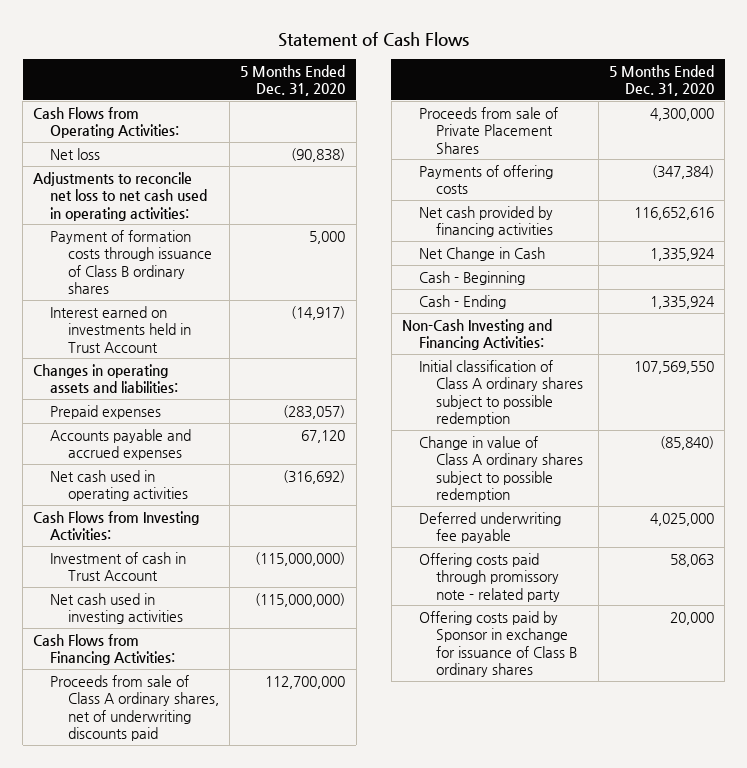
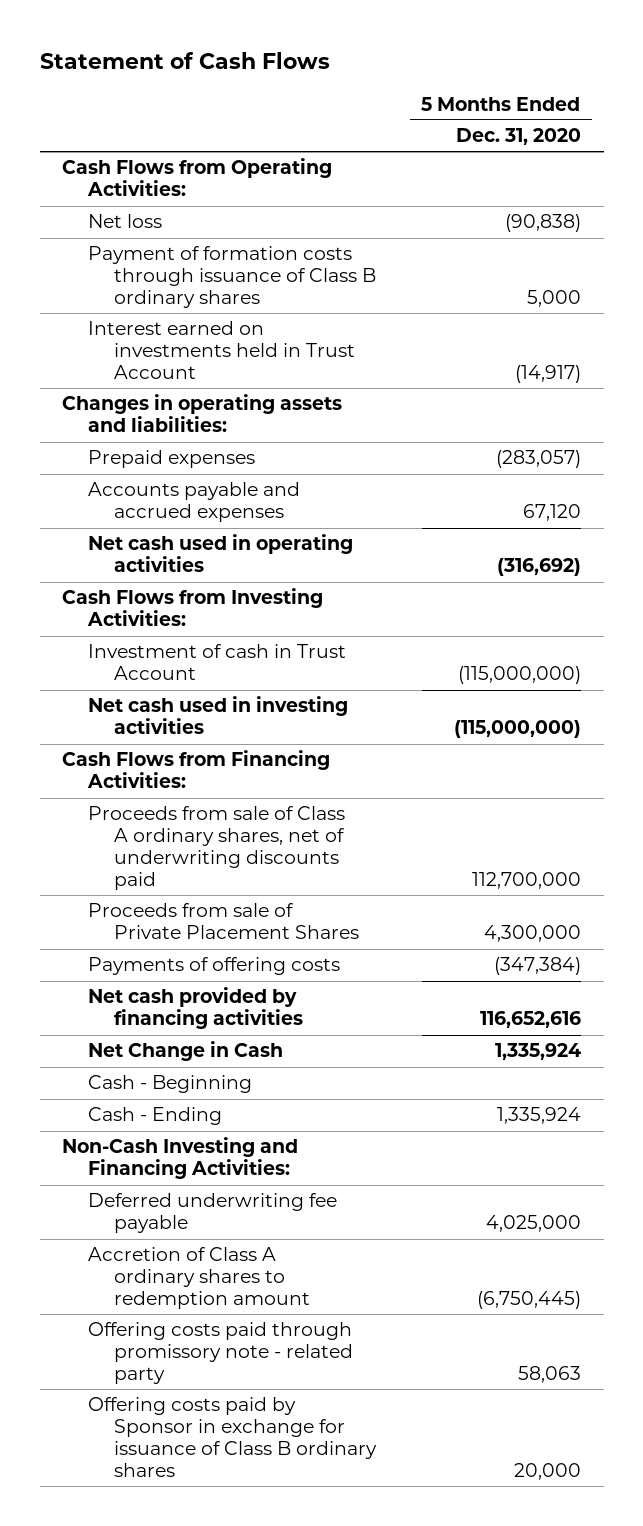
[33,171,208,221] Adjustments to reconcile net loss to net cash used in operating activities: -> none
[419,359,584,426] Initial classification of Class A ordinary shares subject to possible redemption -> none
[419,435,584,502] Change in value of Class A ordinary shares subject to possible redemption -> none
none -> [88,1247,311,1310] Accretion of Class A ordinary shares to redemption amount

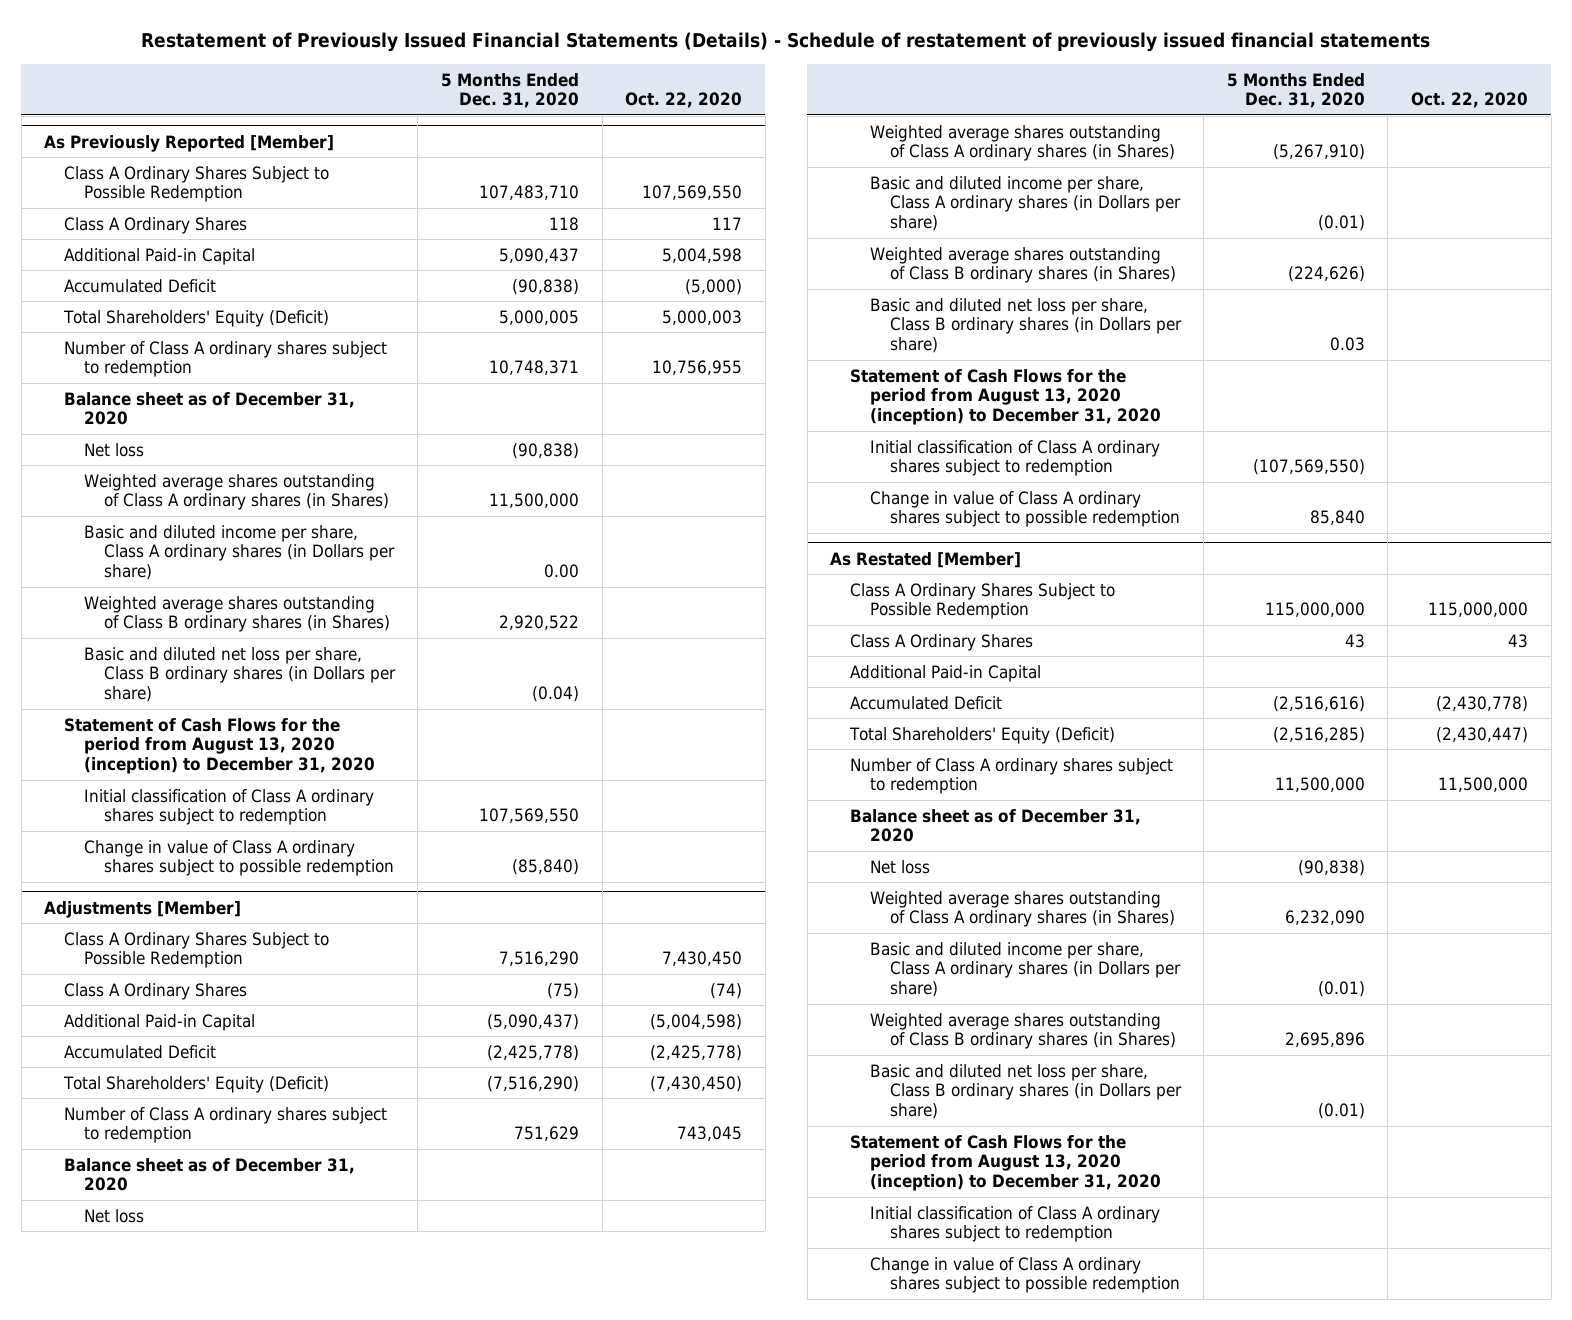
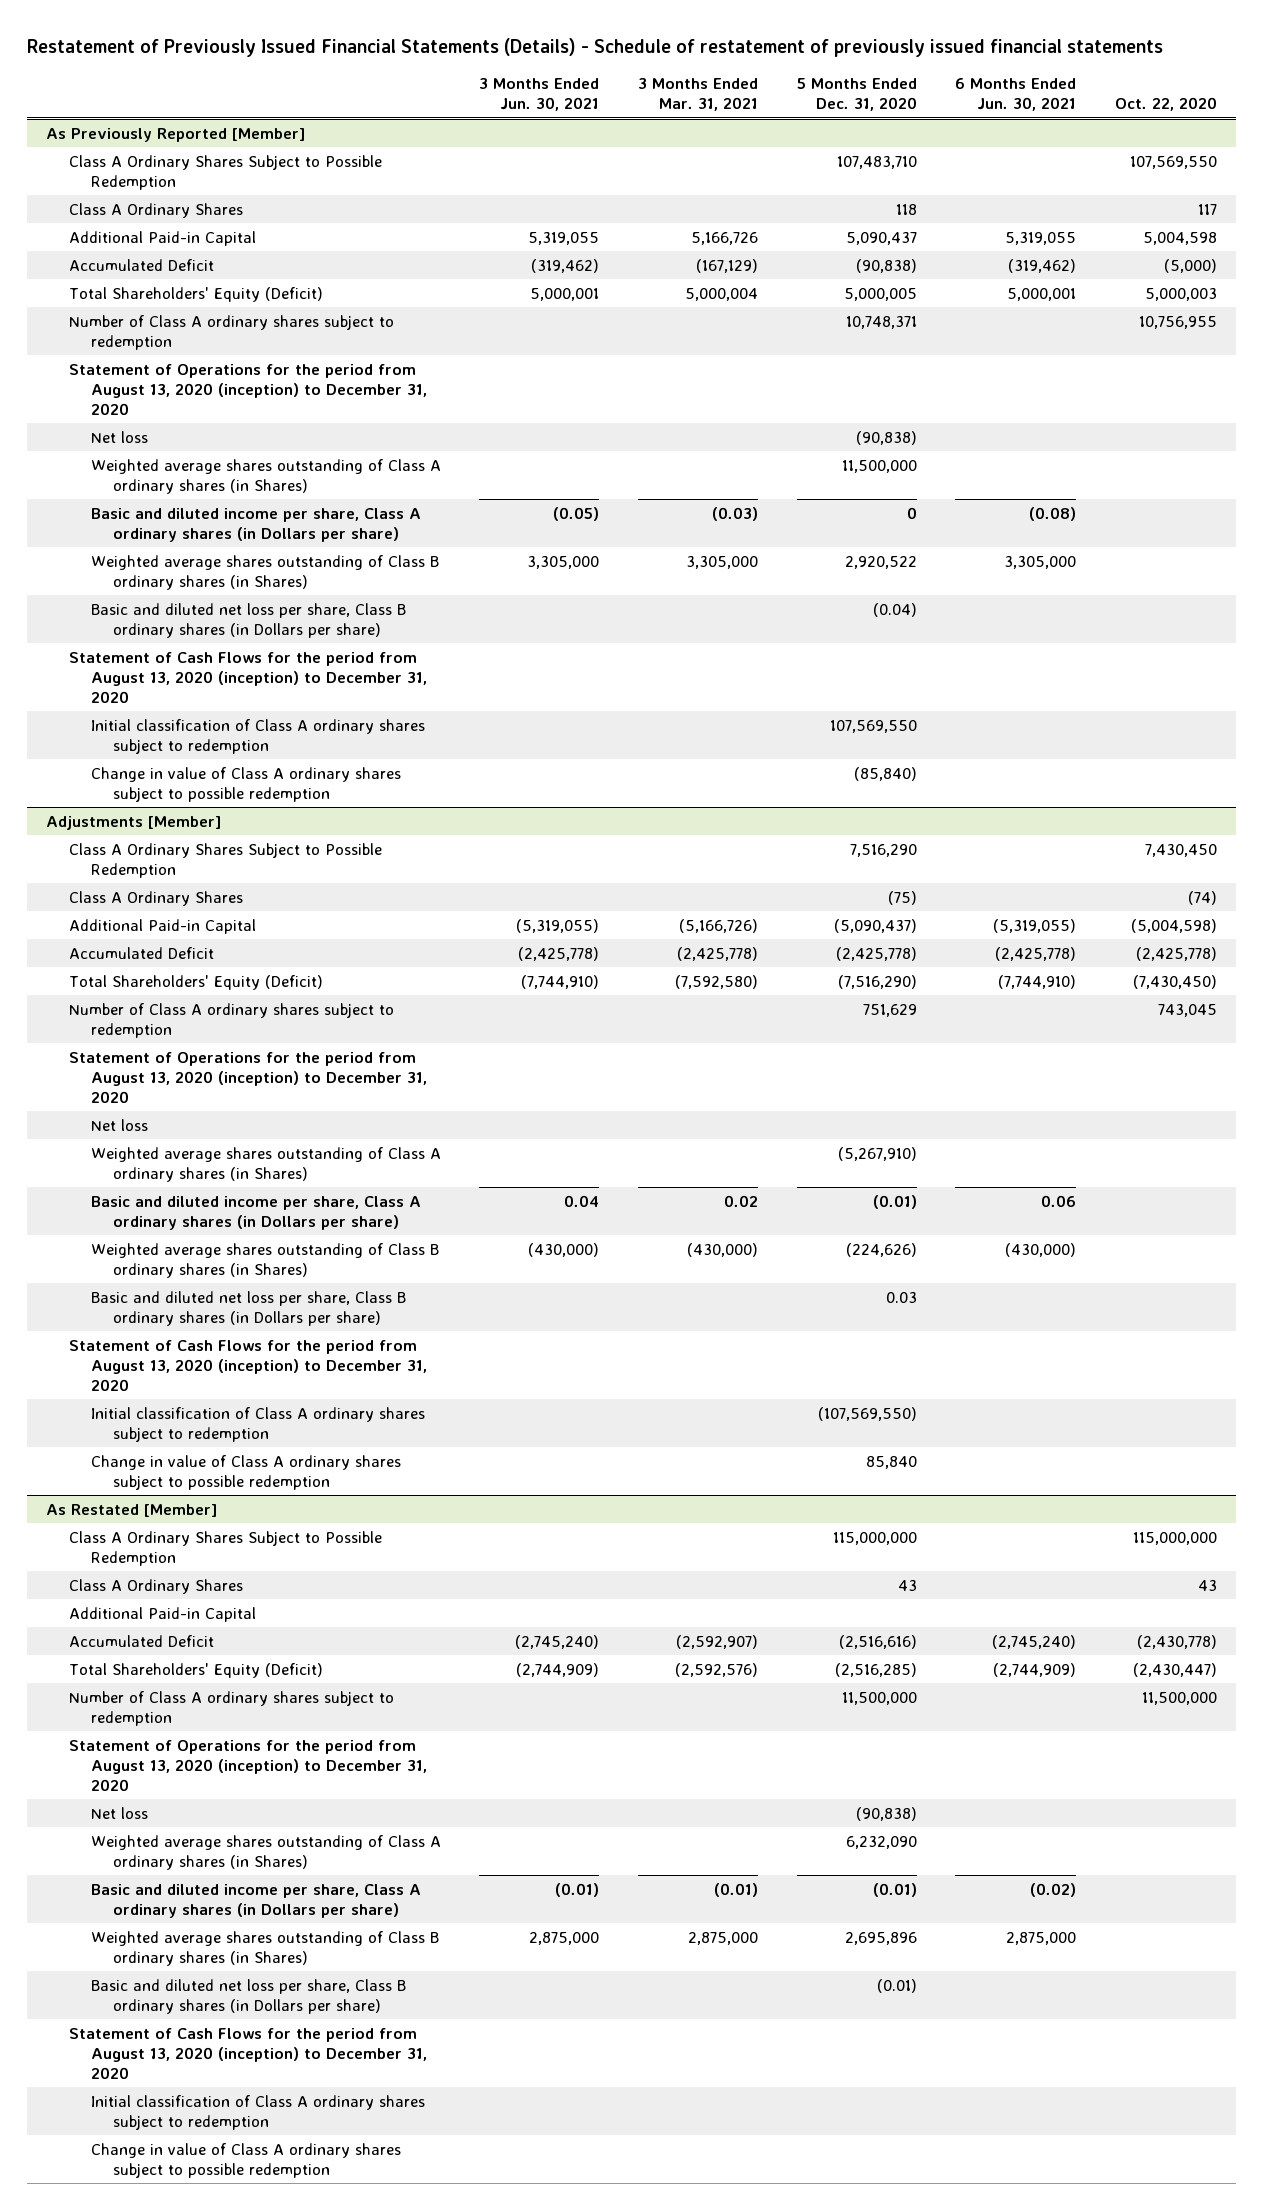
none -> [479,78,600,111] 3 Months Ended Jun. 30, 2021
none -> [638,78,759,111] 3 Months Ended Mar. 31, 2021
none -> [955,78,1077,111] 6 Months Ended Jun. 30, 2021
[64,391,356,426] Balance sheet as of December 31, 2020 -> none
none -> [68,363,427,415] Statement of Operations for the period from August 13, 2020 (inception) to December 31, 2020
[544,564,580,579] 0.00 -> [906,506,917,519] 0
[64,1157,356,1192] Balance sheet as of December 31, 2020 -> none
none -> [68,1051,427,1103] Statement of Operations for the period from August 13, 2020 (inception) to December 31, 2020
[849,808,1141,843] Balance sheet as of December 31, 2020 -> none
none -> [68,1739,427,1791] Statement of Operations for the period from August 13, 2020 (inception) to December 31, 2020

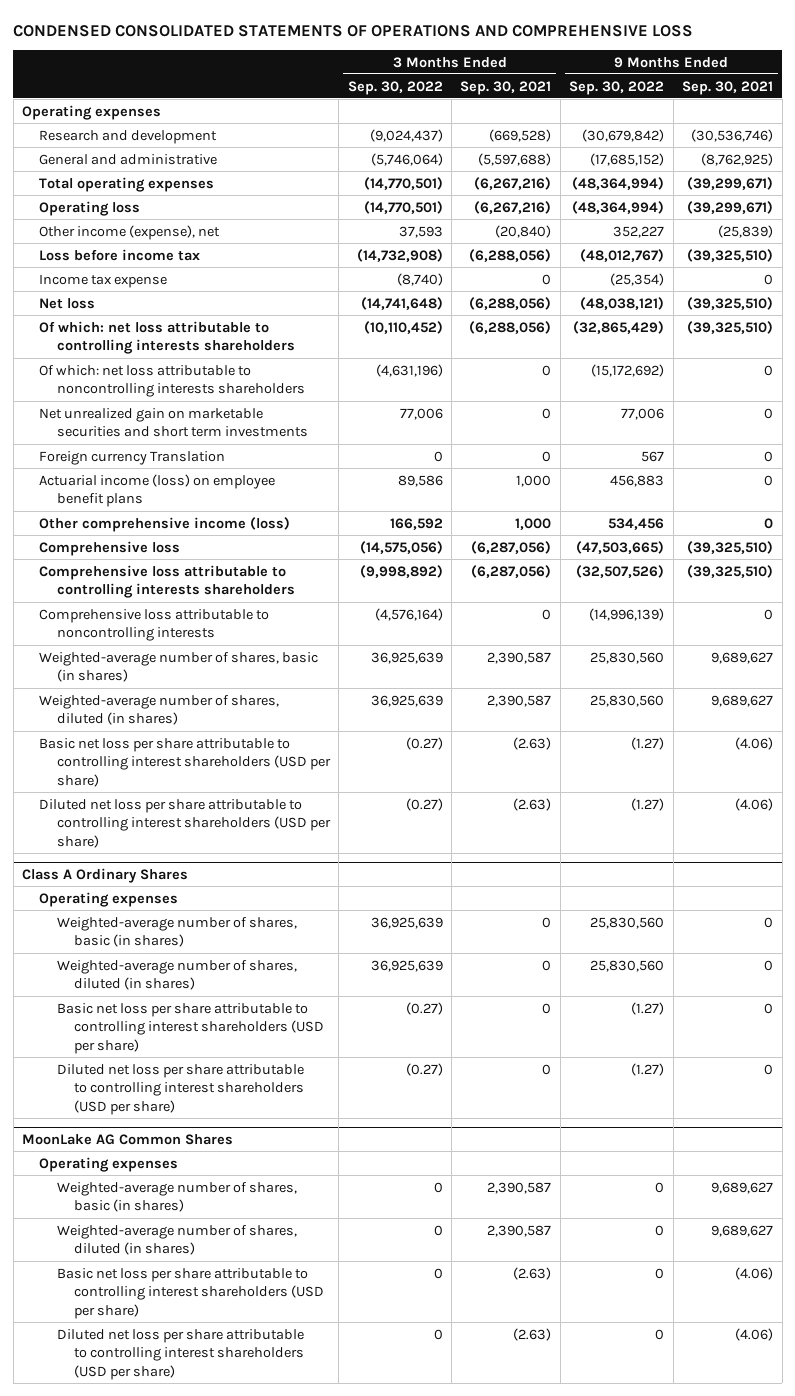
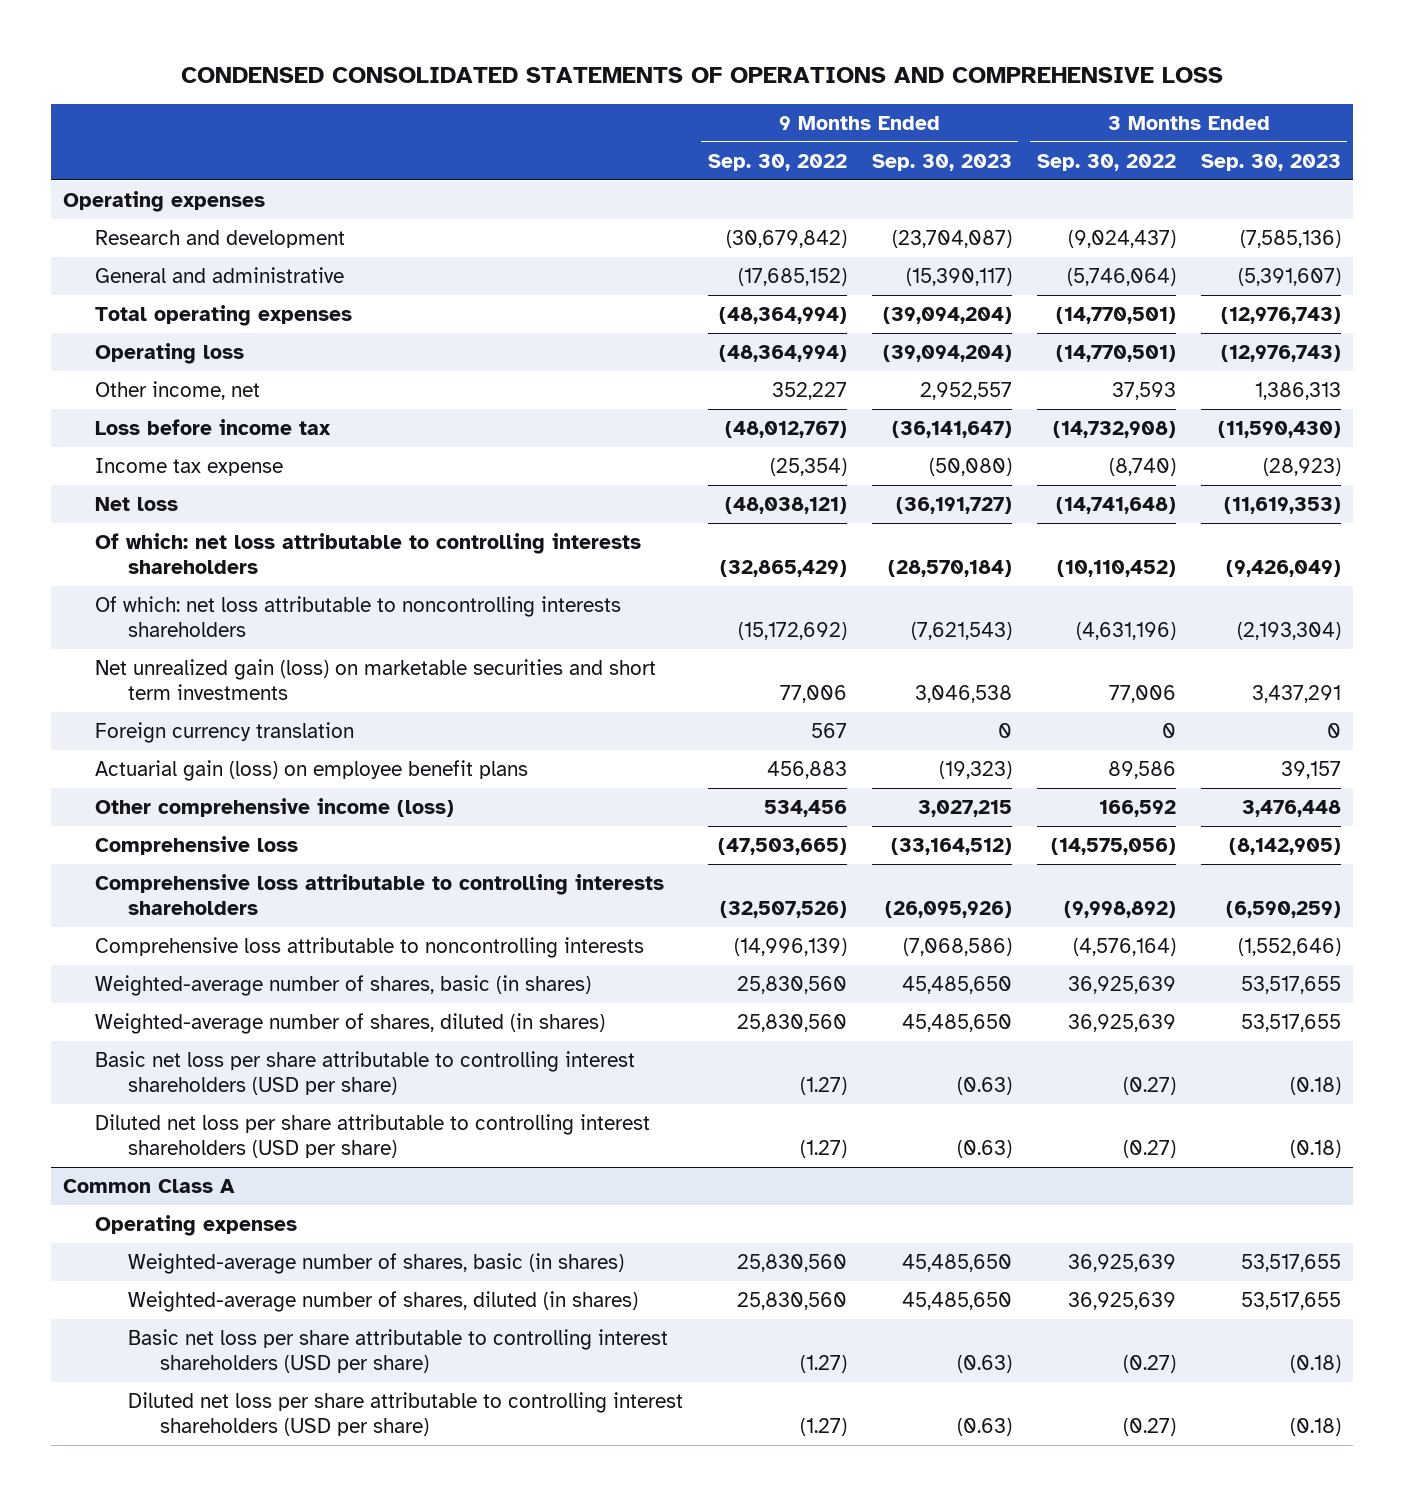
[460,80,552,95] Sep. 30, 2021 -> none
[682,80,774,95] Sep. 30, 2021 -> none
none -> [871,153,1012,171] Sep. 30, 2023
none -> [1200,153,1341,171] Sep. 30, 2023
[39,224,221,240] Other income (expense), net -> [95,381,261,401] Other income, net
[39,407,308,438] Net unrealized gain on marketable securities and short term investments -> [95,659,657,700] Net unrealized gain (loss) on marketable securities and short term investments
[39,450,226,465] Foreign currency Translation -> [95,722,355,744] Foreign currency translation
[39,473,276,508] Actuarial income (loss) on employee benefit plans -> [95,760,529,782] Actuarial gain (loss) on employee benefit plans
[22,867,189,883] Class A Ordinary Shares -> [63,1179,236,1194] Common Class A
[22,1133,234,1145] MoonLake AG Common Shares -> none
[39,1156,179,1172] Operating expenses -> none
[56,1181,297,1213] Weighted-average number of shares, basic (in shares) -> none
[56,1224,297,1256] Weighted-average number of shares, diluted (in shares) -> none
[56,1267,325,1319] Basic net loss per share attributable to controlling interest shareholders (USD per share) -> none
[56,1328,305,1380] Diluted net loss per share attributable to controlling interest shareholders (USD per share) -> none

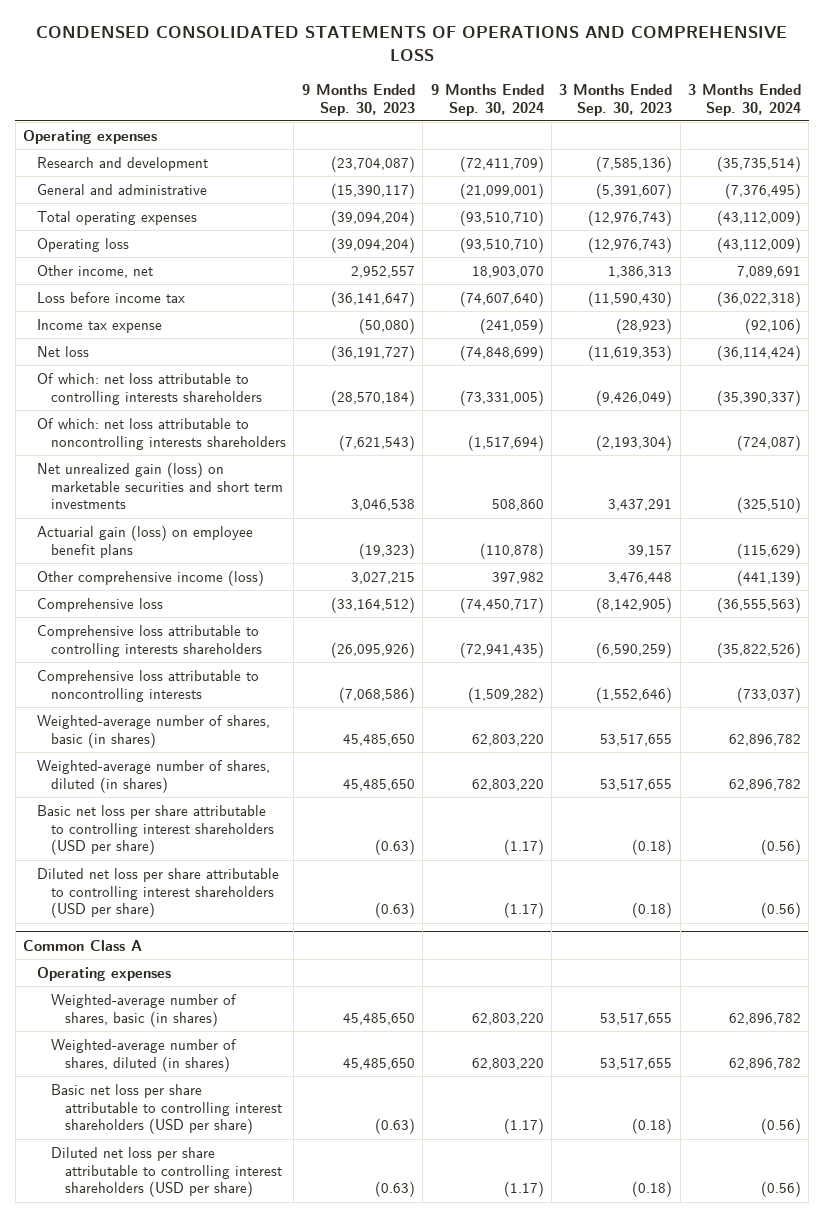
[707,153,847,171] Sep. 30, 2022 -> none
[1036,153,1176,171] Sep. 30, 2022 -> none
none -> [430,83,544,116] 9 Months Ended Sep. 30, 2024
none -> [688,83,802,116] 3 Months Ended Sep. 30, 2024
[95,722,355,744] Foreign currency translation -> none

